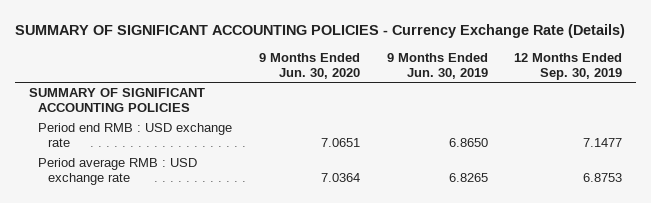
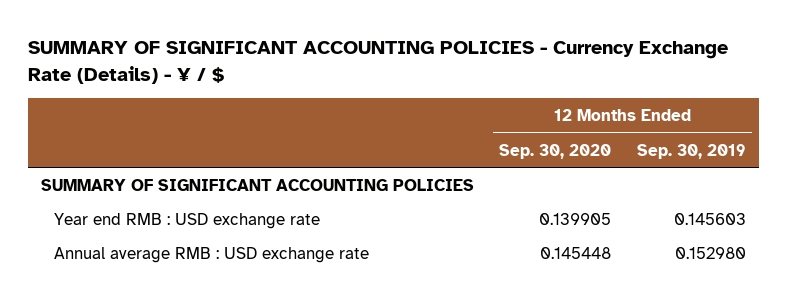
[15,23,626,38] SUMMARY OF SIGNIFICANT ACCOUNTING POLICIES - Currency Exchange Rate (Details) -> [27,41,728,85] SUMMARY OF SIGNIFICANT ACCOUNTING POLICIES - Currency Exchange Rate (Details) - ¥ / $
[259,52,361,80] 9 Months Ended Jun. 30, 2020 -> none
[386,52,488,80] 9 Months Ended Jun. 30, 2019 -> none
none -> [499,143,612,159] Sep. 30, 2020
[38,123,233,148] Period end RMB : USD exchange rate -> [54,213,321,230] Year end RMB : USD exchange rate
[583,138,623,148] 7.1477 -> [674,213,747,226] 0.145603
[38,158,198,186] Period average RMB : USD exchange rate -> [54,247,370,264] Annual average RMB : USD exchange rate
[583,173,623,183] 6.8753 -> [675,247,747,260] 0.152980

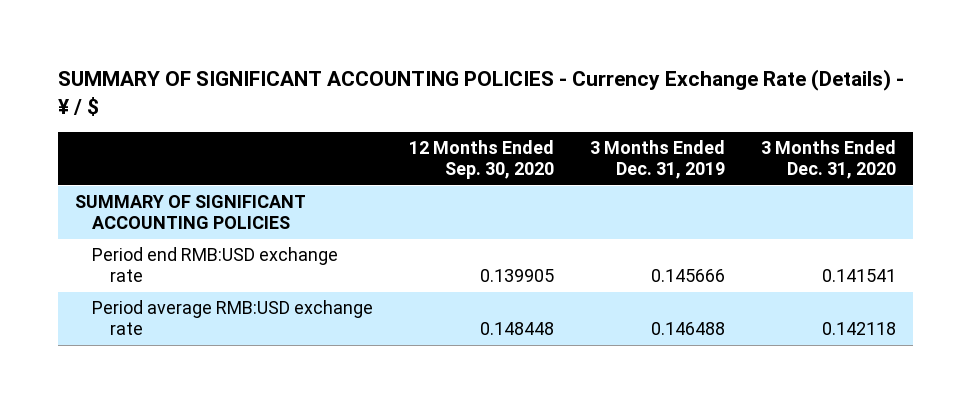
[637,143,747,159] Sep. 30, 2019 -> none
none -> [589,139,725,180] 3 Months Ended Dec. 31, 2019
none -> [760,139,896,180] 3 Months Ended Dec. 31, 2020
[54,213,321,230] Year end RMB : USD exchange rate -> [92,247,339,283] Period end RMB:USD exchange rate
[54,247,370,264] Annual average RMB : USD exchange rate -> [92,300,374,336] Period average RMB:USD exchange rate
[540,247,612,260] 0.145448 -> [480,322,555,336] 0.148448

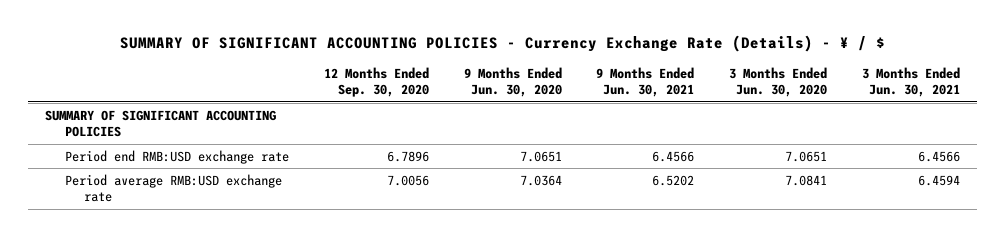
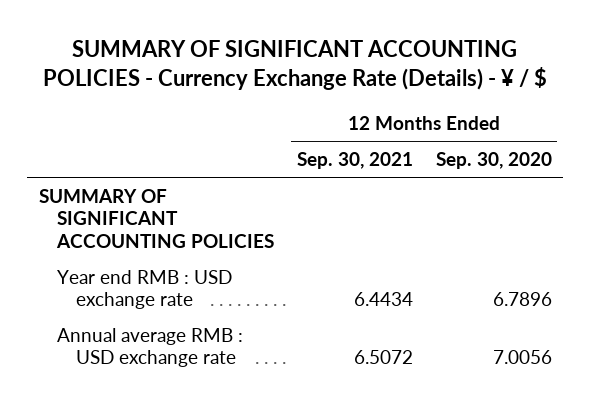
[463,66,562,97] 9 Months Ended Jun. 30, 2020 -> none
[596,66,695,97] 9 Months Ended Jun. 30, 2021 -> none
[729,66,828,97] 3 Months Ended Jun. 30, 2020 -> none
[861,66,960,97] 3 Months Ended Jun. 30, 2021 -> none
none -> [297,152,414,170] Sep. 30, 2021
[64,149,289,164] Period end RMB:USD exchange rate -> [57,269,233,310] Year end RMB : USD exchange rate
[64,173,282,202] Period average RMB:USD exchange rate -> [57,327,244,368] Annual average RMB : USD exchange rate

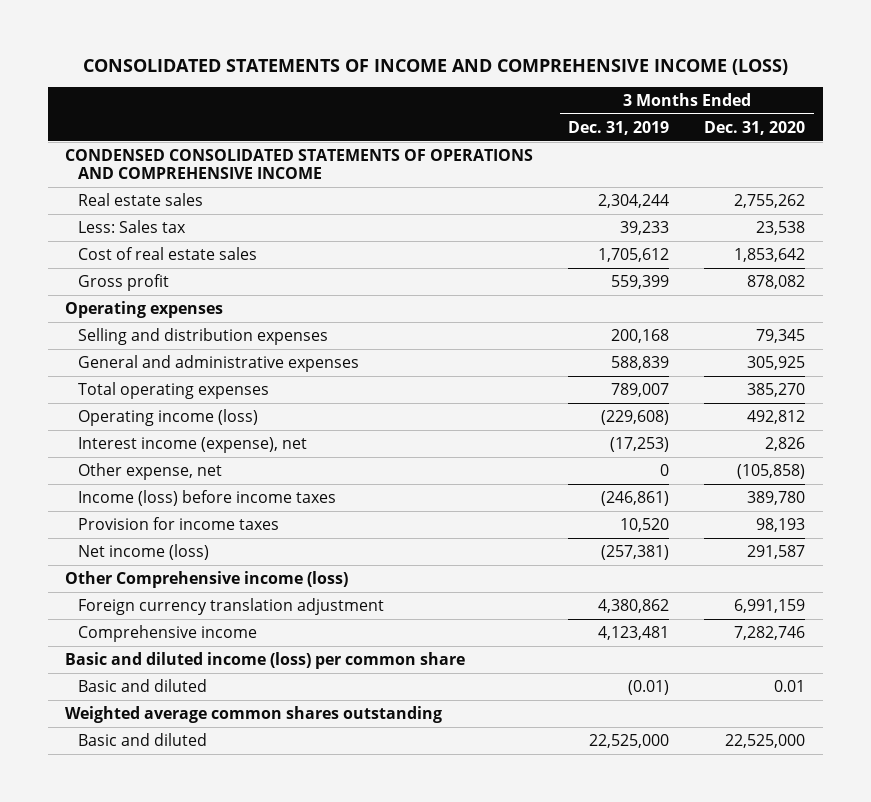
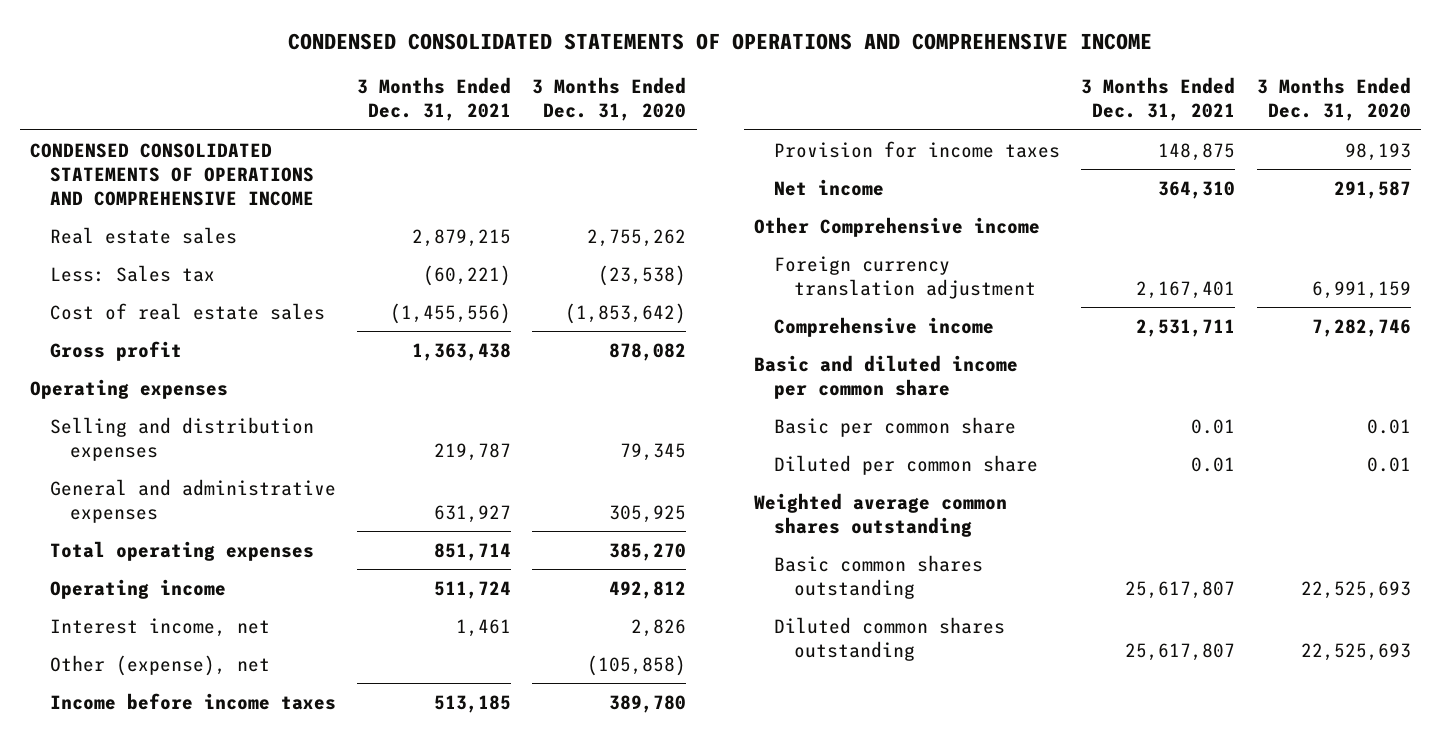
[83,58,789,75] CONSOLIDATED STATEMENTS OF INCOME AND COMPREHENSIVE INCOME (LOSS) -> [288,32,1153,50] CONDENSED CONSOLIDATED STATEMENTS OF OPERATIONS AND COMPREHENSIVE INCOME
[568,120,670,135] Dec. 31, 2019 -> none
none -> [357,77,512,122] 3 Months Ended Dec. 31, 2021
[756,220,806,235] 23,538 -> [598,264,687,286] (23,538)
[734,247,806,262] 1,853,642 -> [565,302,687,324] (1,853,642)
[78,408,259,426] Operating income (loss) -> [50,578,227,599] Operating income
[78,436,308,453] Interest income (expense), net -> [50,617,271,637] Interest income, net
[78,462,223,480] Other expense, net -> [50,654,271,676] Other (expense), net
[78,489,337,506] Income (loss) before income taxes -> [50,692,337,710] Income before income taxes
[78,543,210,560] Net income (loss) -> [774,178,885,196] Net income
[65,570,349,588] Other Comprehensive income (loss) -> [754,216,1041,237] Other Comprehensive income
[78,678,208,692] Basic and diluted -> none
[65,651,466,669] Basic and diluted income (loss) per common share -> [754,354,1019,399] Basic and diluted income per common share
none -> [774,416,1017,437] Basic per common share
none -> [774,454,1039,475] Diluted per common share
[78,732,208,746] Basic and diluted -> none
none -> [774,554,984,599] Basic common shares outstanding
none -> [774,616,1006,661] Diluted common shares outstanding

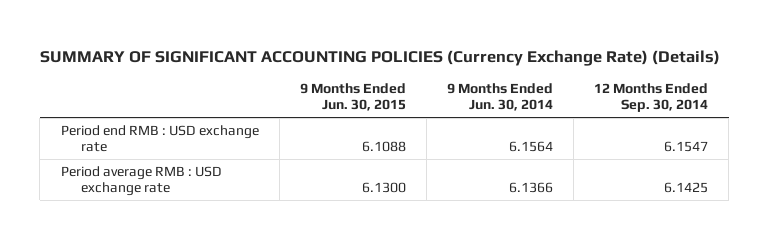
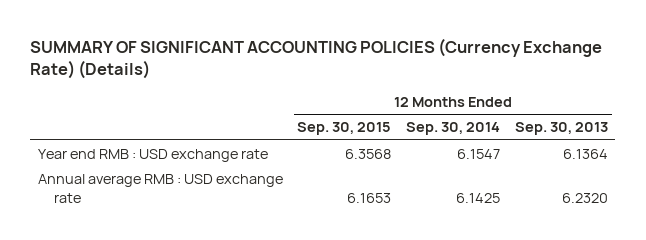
[299,82,406,112] 9 Months Ended Jun. 30, 2015 -> none
[447,82,554,112] 9 Months Ended Jun. 30, 2014 -> none
none -> [297,122,392,136] Sep. 30, 2015
none -> [515,122,609,136] Sep. 30, 2013
[60,124,259,153] Period end RMB : USD exchange rate -> [37,148,268,162] Year end RMB : USD exchange rate
[60,165,222,197] Period average RMB : USD exchange rate -> [37,173,283,203] Annual average RMB : USD exchange rate

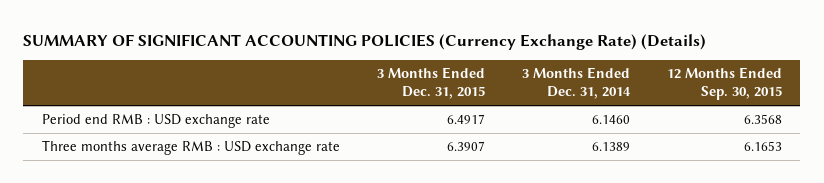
[406,122,501,136] Sep. 30, 2014 -> none
[515,122,609,136] Sep. 30, 2013 -> none
none -> [376,67,485,100] 3 Months Ended Dec. 31, 2015
none -> [521,67,631,100] 3 Months Ended Dec. 31, 2014
[37,148,268,162] Year end RMB : USD exchange rate -> [41,114,270,129] Period end RMB : USD exchange rate
[37,173,283,203] Annual average RMB : USD exchange rate -> [41,140,340,156] Three months average RMB : USD exchange rate

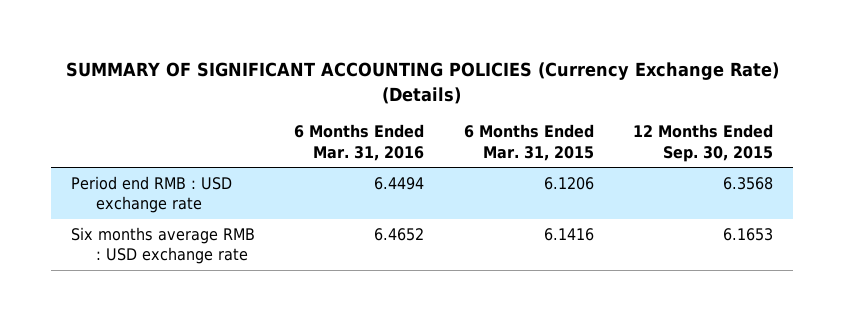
[376,67,485,100] 3 Months Ended Dec. 31, 2015 -> none
[521,67,631,100] 3 Months Ended Dec. 31, 2014 -> none
none -> [294,124,425,161] 6 Months Ended Mar. 31, 2016
none -> [463,124,594,161] 6 Months Ended Mar. 31, 2015
[41,140,340,156] Three months average RMB : USD exchange rate -> [71,227,256,265] Six months average RMB : USD exchange rate

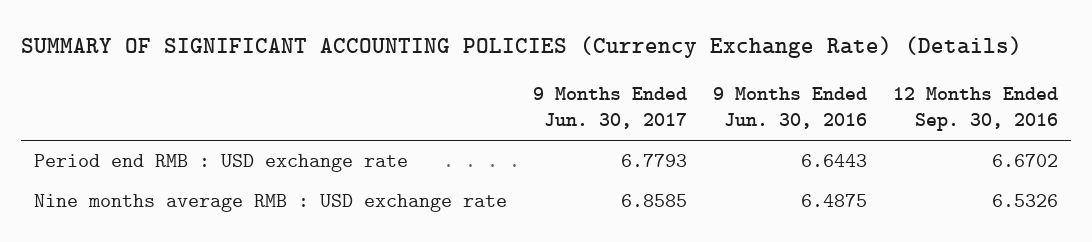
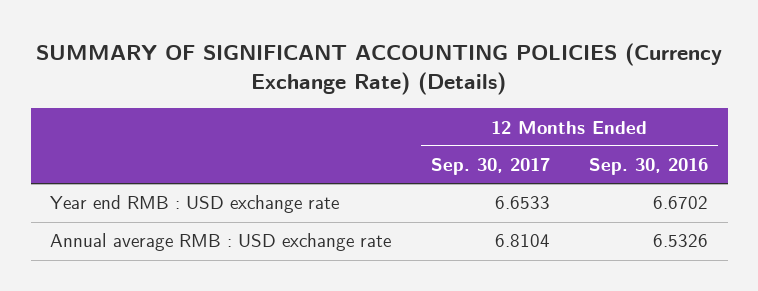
[533,86,688,130] 9 Months Ended Jun. 30, 2017 -> none
[713,86,868,130] 9 Months Ended Jun. 30, 2016 -> none
none -> [430,158,550,176] Sep. 30, 2017
[34,154,409,173] Period end RMB : USD exchange rate -> [50,195,340,214] Year end RMB : USD exchange rate
[34,194,508,213] Nine months average RMB : USD exchange rate -> [50,233,392,252] Annual average RMB : USD exchange rate

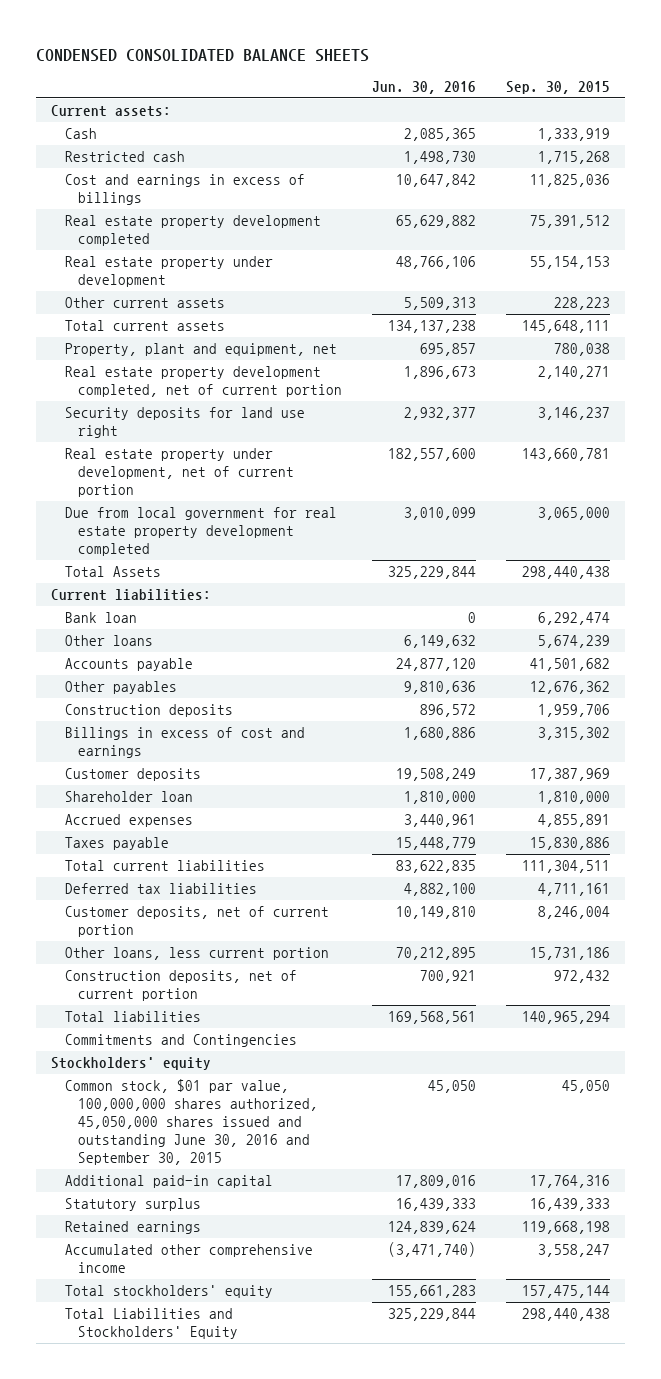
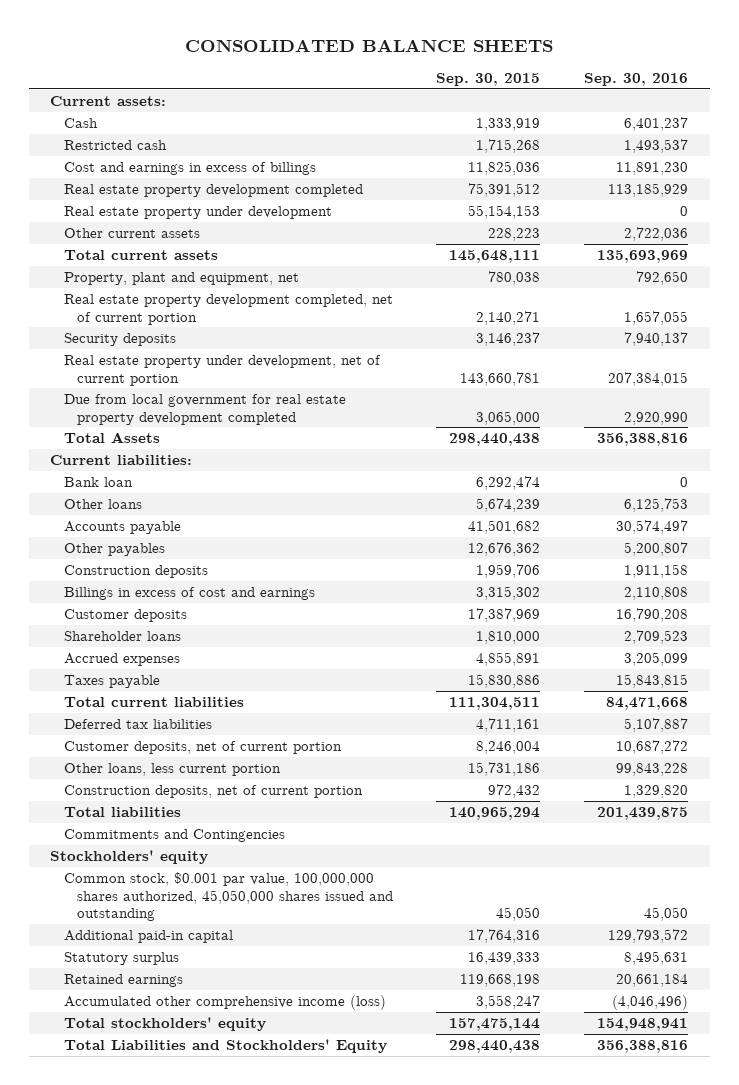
[36,48,370,62] CONDENSED CONSOLIDATED BALANCE SHEETS -> [185,39,554,53] CONSOLIDATED BALANCE SHEETS
[372,81,477,95] Jun. 30, 2016 -> none
none -> [584,73,689,87] Sep. 30, 2016
[64,407,305,439] Security deposits for land use right -> [63,332,176,346] Security deposits
[64,791,193,803] Shareholder loan -> [63,630,181,641] Shareholder loans
[64,1079,319,1165] Common stock, $01 par value, 100,000,000 shares authorized, 45,050,000 shares issued and outstanding June 30, 2016 and September 30, 2015 -> [63,871,393,922] Common stock, $0.001 par value, 100,000,000 shares authorized, 45,050,000 shares issued and outstanding
[64,1244,313,1274] Accumulated other comprehensive income -> [63,994,386,1010] Accumulated other comprehensive income (loss)

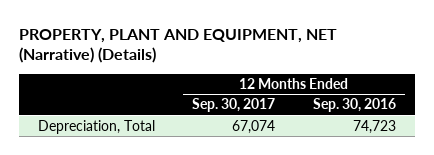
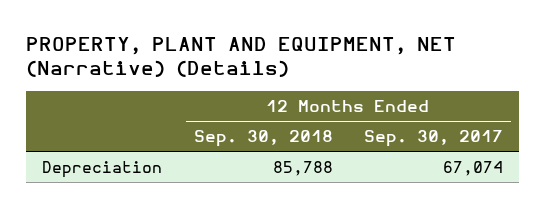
[313,98,397,113] Sep. 30, 2016 -> none
none -> [193,130,333,148] Sep. 30, 2018
[37,120,155,135] Depreciation, Total -> [41,161,162,179] Depreciation

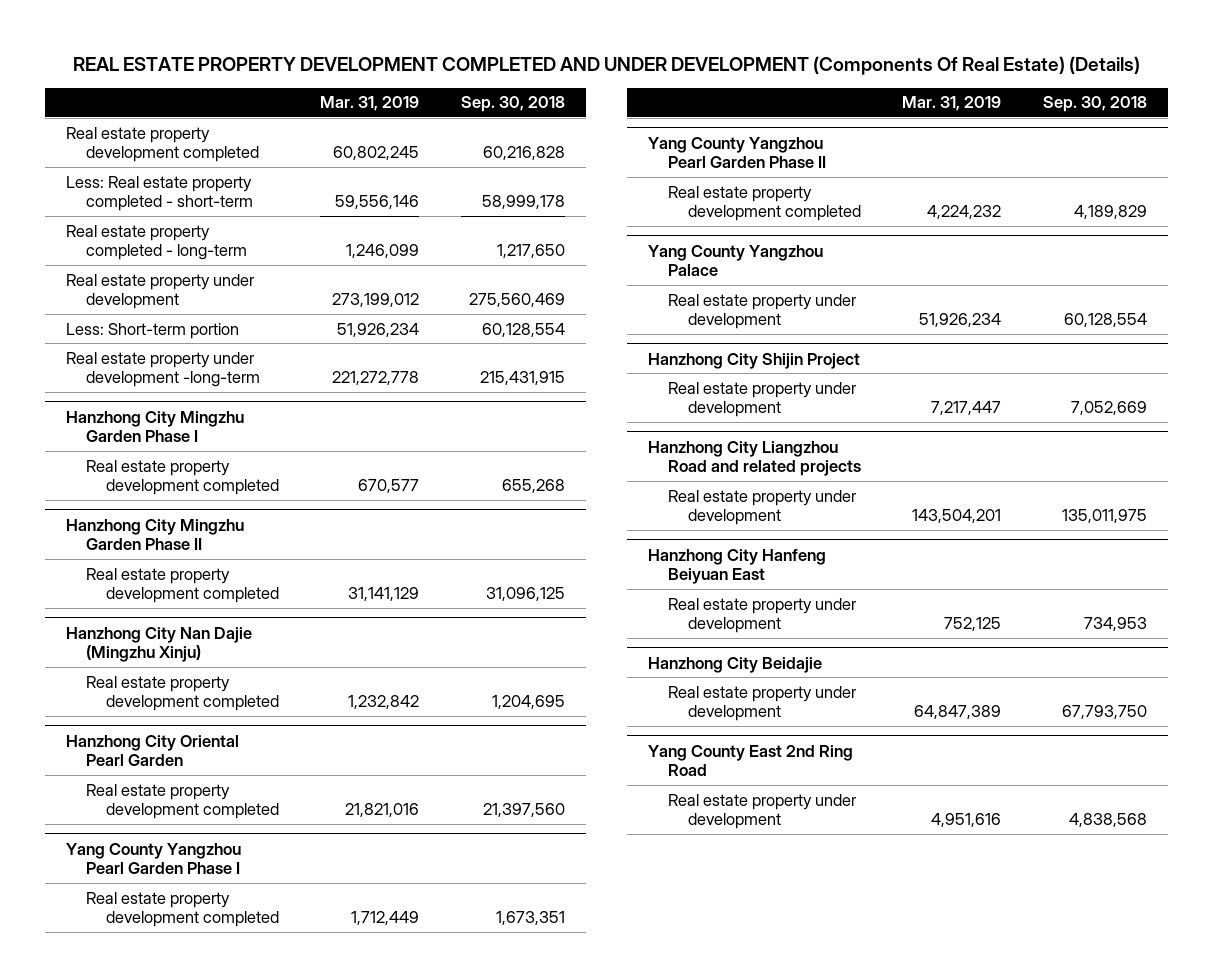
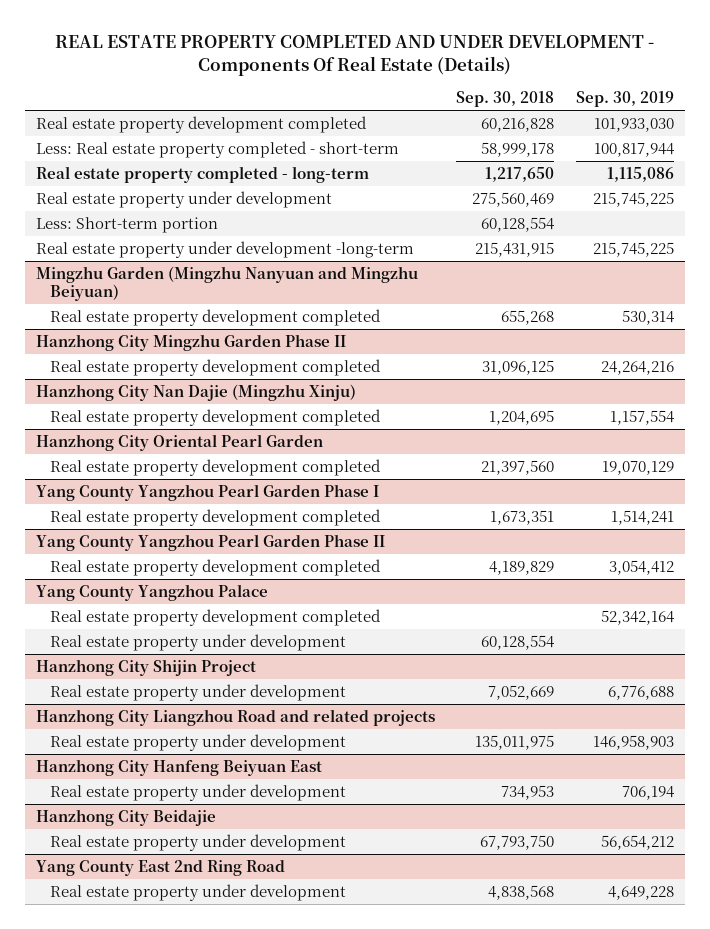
[72,56,1140,76] REAL ESTATE PROPERTY DEVELOPMENT COMPLETED AND UNDER DEVELOPMENT (Components Of Real Estate) (Details) -> [54,34,654,76] REAL ESTATE PROPERTY COMPLETED AND UNDER DEVELOPMENT - Components Of Real Estate (Details)
[320,96,420,112] Mar. 31, 2019 -> none
none -> [576,91,675,108] Sep. 30, 2019
[66,410,245,443] Hanzhong City Mingzhu Garden Phase I -> [35,265,418,301] Mingzhu Garden (Mingzhu Nanyuan and Mingzhu Beiyuan)
none -> [50,608,382,626] Real estate property development completed

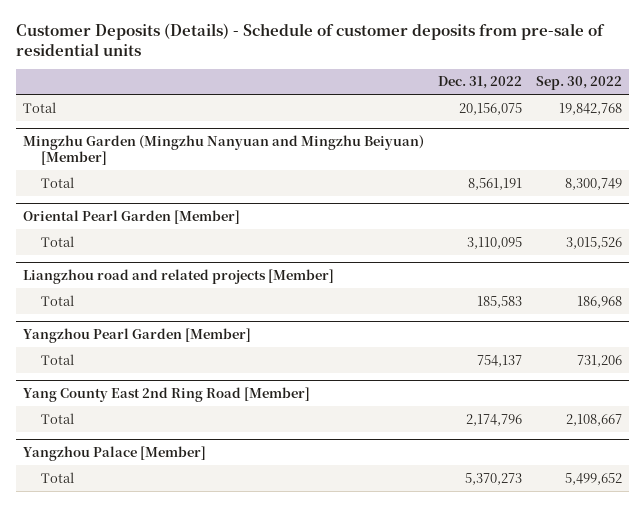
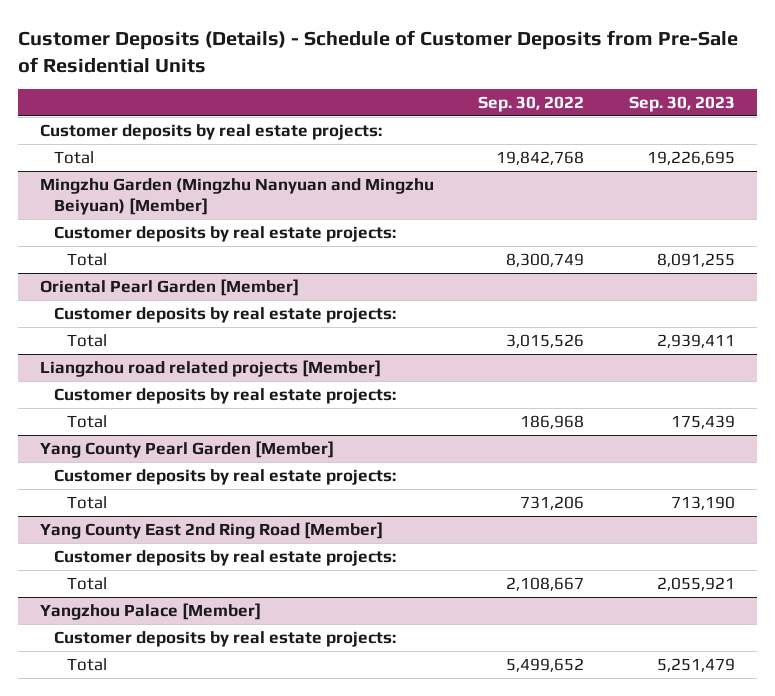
[15,22,605,56] Customer Deposits (Details) - Schedule of customer deposits from pre-sale of residential units -> [17,29,738,73] Customer Deposits (Details) - Schedule of Customer Deposits from Pre-Sale of Residential Units
[437,76,522,90] Dec. 31, 2022 -> none
none -> [628,95,735,112] Sep. 30, 2023
none -> [40,124,383,141] Customer deposits by real estate projects:
none -> [53,226,396,243] Customer deposits by real estate projects:
none -> [53,307,396,324] Customer deposits by real estate projects:
[22,269,334,285] Liangzhou road and related projects [Member] -> [40,360,382,378] Liangzhou road related projects [Member]
none -> [53,388,396,405] Customer deposits by real estate projects:
[22,328,251,344] Yangzhou Pearl Garden [Member] -> [40,441,335,459] Yang County Pearl Garden [Member]
none -> [53,469,396,486] Customer deposits by real estate projects:
none -> [53,550,396,567] Customer deposits by real estate projects:
none -> [53,631,396,648] Customer deposits by real estate projects:

